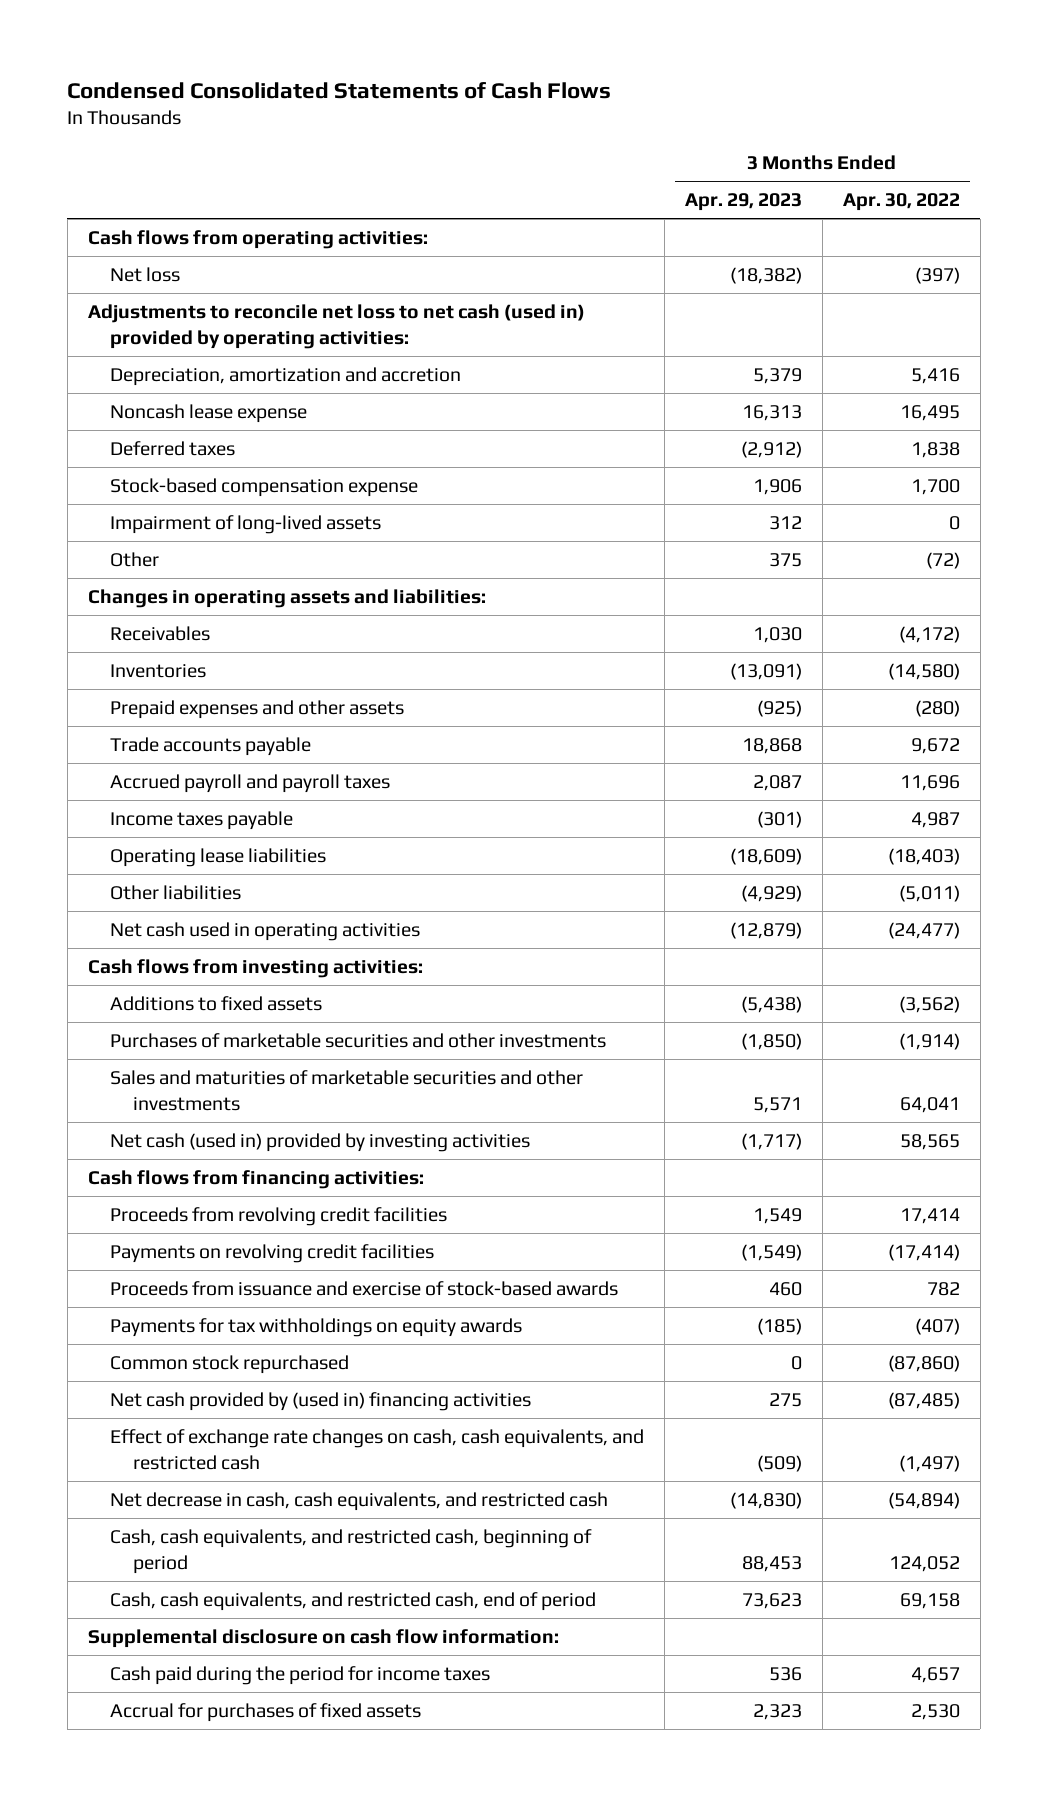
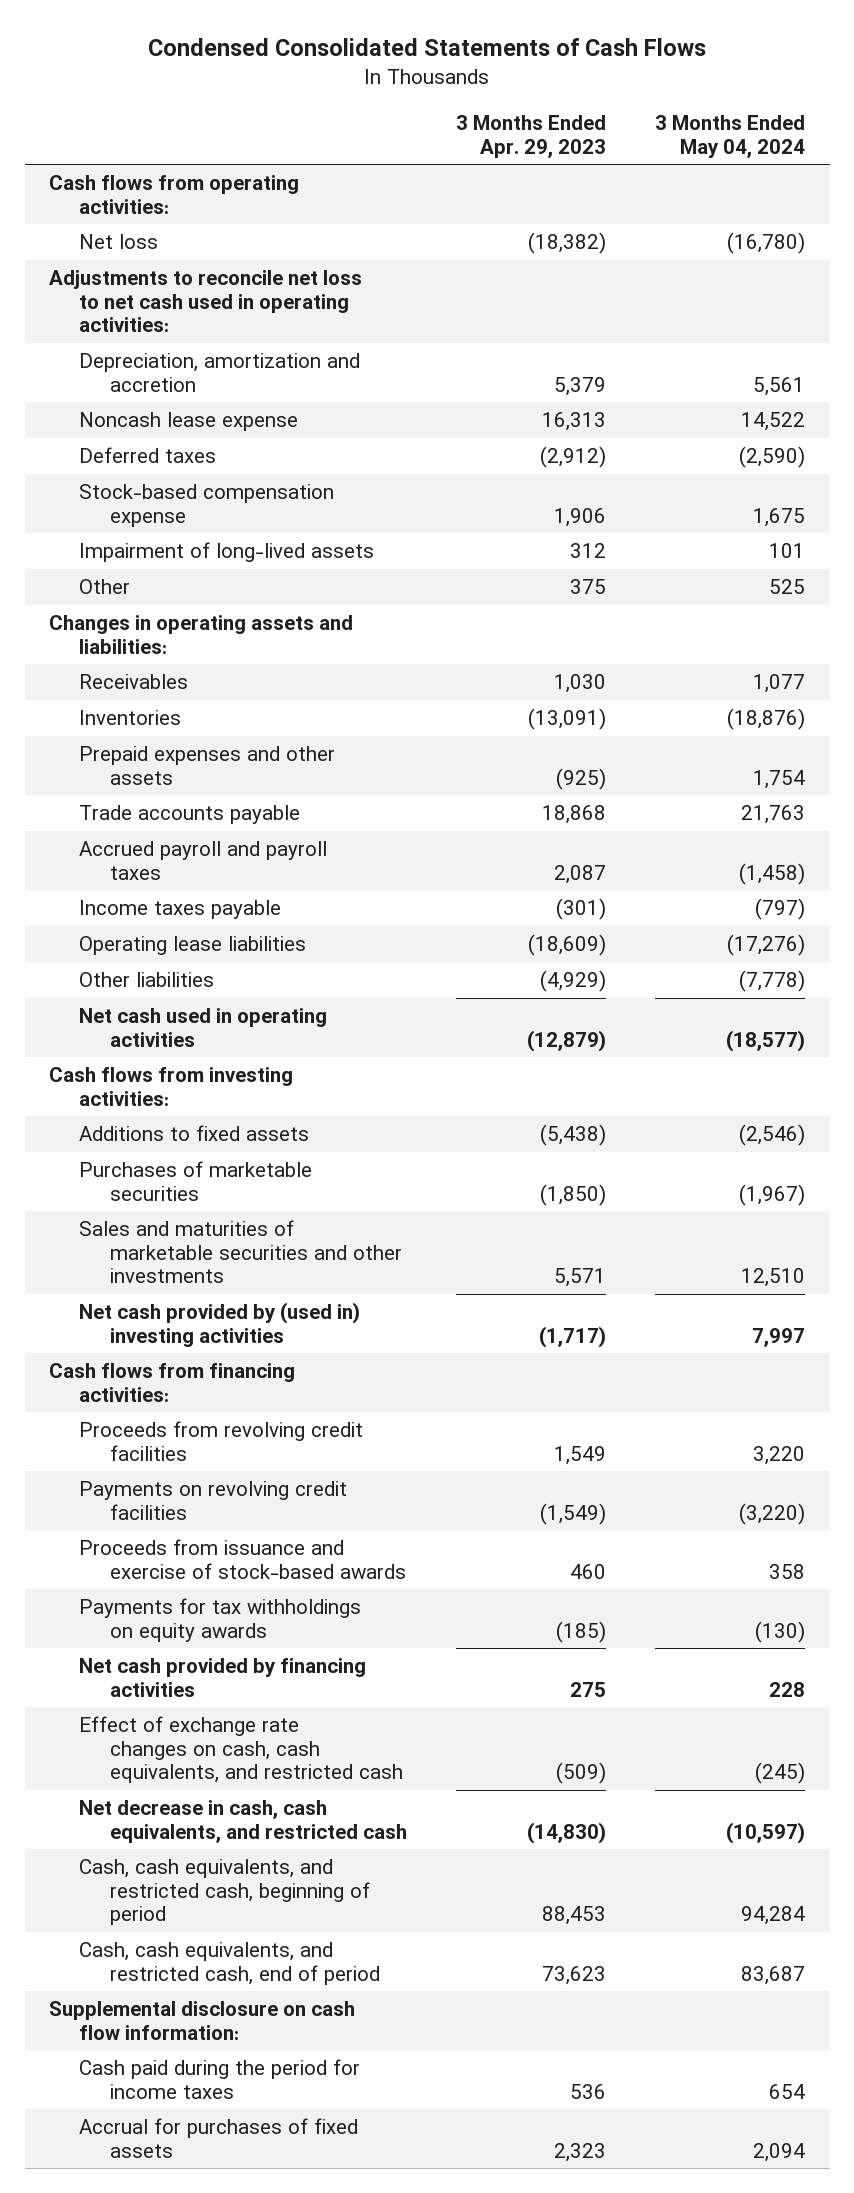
[842,193,960,212] Apr. 30, 2022 -> none
none -> [655,114,806,158] 3 Months Ended May 04, 2024
[87,303,585,349] Adjustments to reconcile net loss to net cash (used in) provided by operating activities: -> [49,270,363,333] Adjustments to reconcile net loss to net cash used in operating activities:
[110,1032,607,1048] Purchases of marketable securities and other investments -> [79,1161,313,1201] Purchases of marketable securities
[110,1132,531,1152] Net cash (used in) provided by investing activities -> [79,1302,361,1347] Net cash provided by (used in) investing activities
[110,1354,350,1374] Common stock repurchased -> none
[110,1391,532,1411] Net cash provided by (used in) financing activities -> [79,1658,367,1697] Net cash provided by financing activities

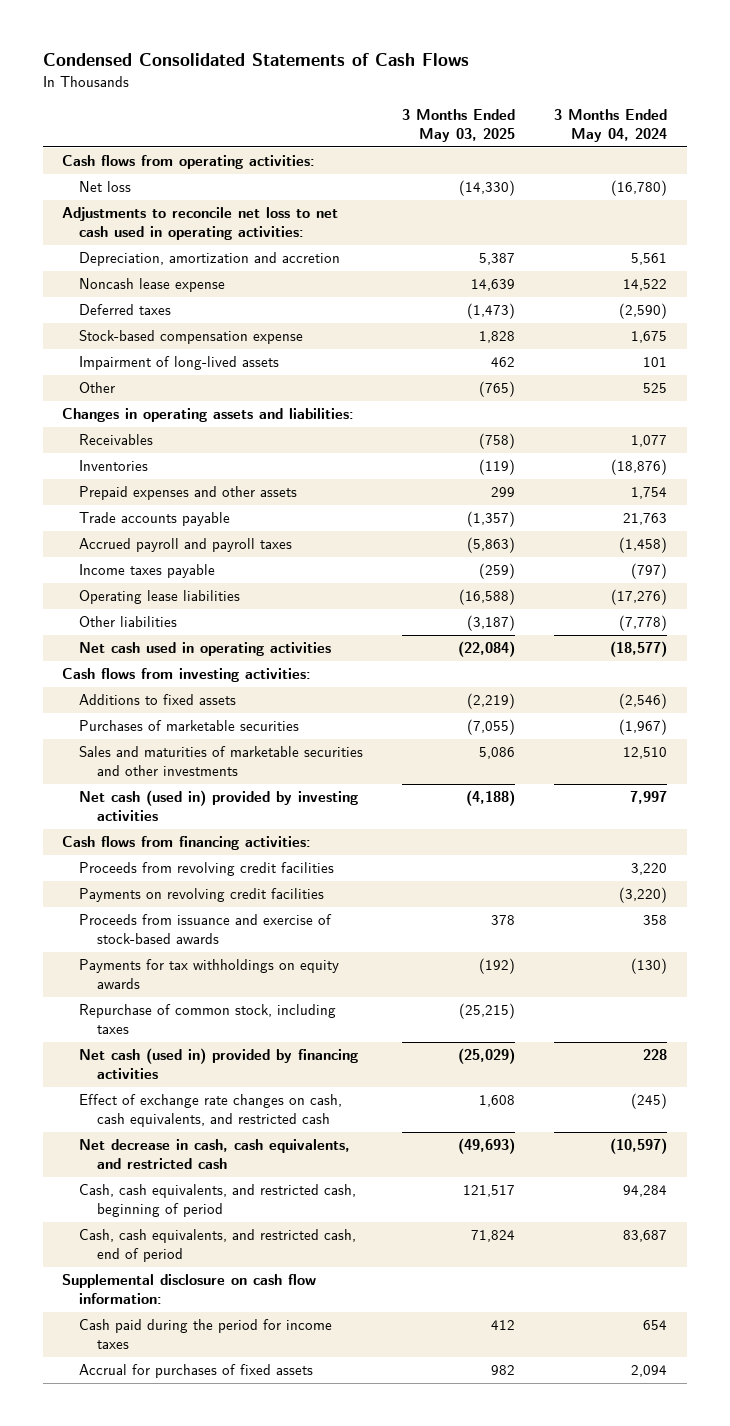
[455,114,606,158] 3 Months Ended Apr. 29, 2023 -> none
none -> [402,109,516,143] 3 Months Ended May 03, 2025
[79,1302,361,1347] Net cash provided by (used in) investing activities -> [79,790,359,822] Net cash (used in) provided by investing activities
none -> [79,1004,337,1035] Repurchase of common stock, including taxes
[79,1658,367,1697] Net cash provided by financing activities -> [79,1048,359,1080] Net cash (used in) provided by financing activities

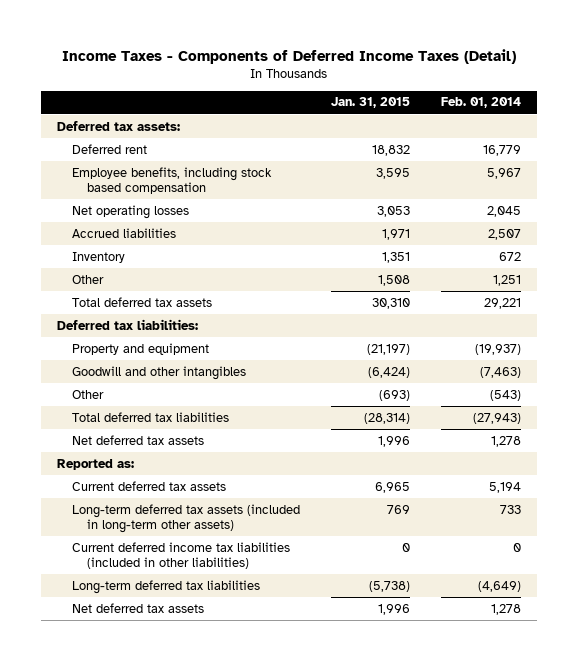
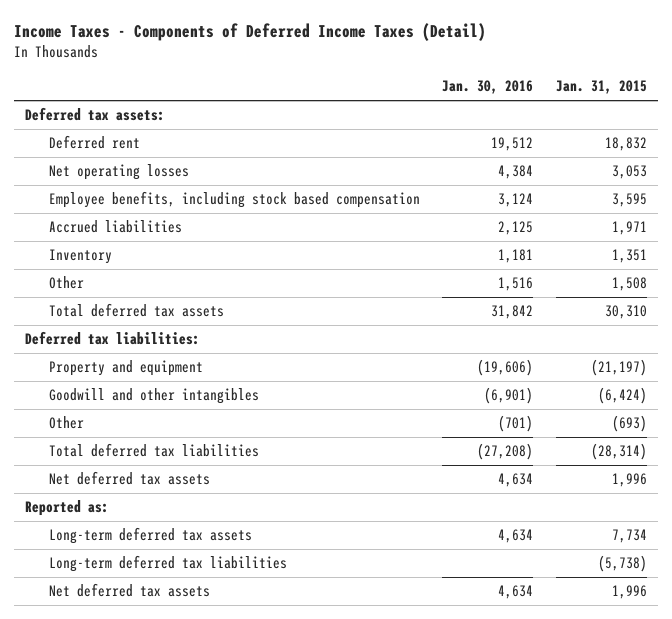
[441,97,522,109] Feb. 01, 2014 -> none
none -> [442,80,534,95] Jan. 30, 2016
[71,166,272,194] Employee benefits, including stock based compensation -> [48,191,420,209] Employee benefits, including stock based compensation
[71,480,226,491] Current deferred tax assets -> none
[71,541,290,569] Current deferred income tax liabilities (included in other liabilities) -> none
[71,503,300,533] Long-term deferred tax assets (included in long-term other assets) -> [48,527,252,545] Long-term deferred tax assets
[386,504,410,514] 769 -> [611,529,647,544] 7,734

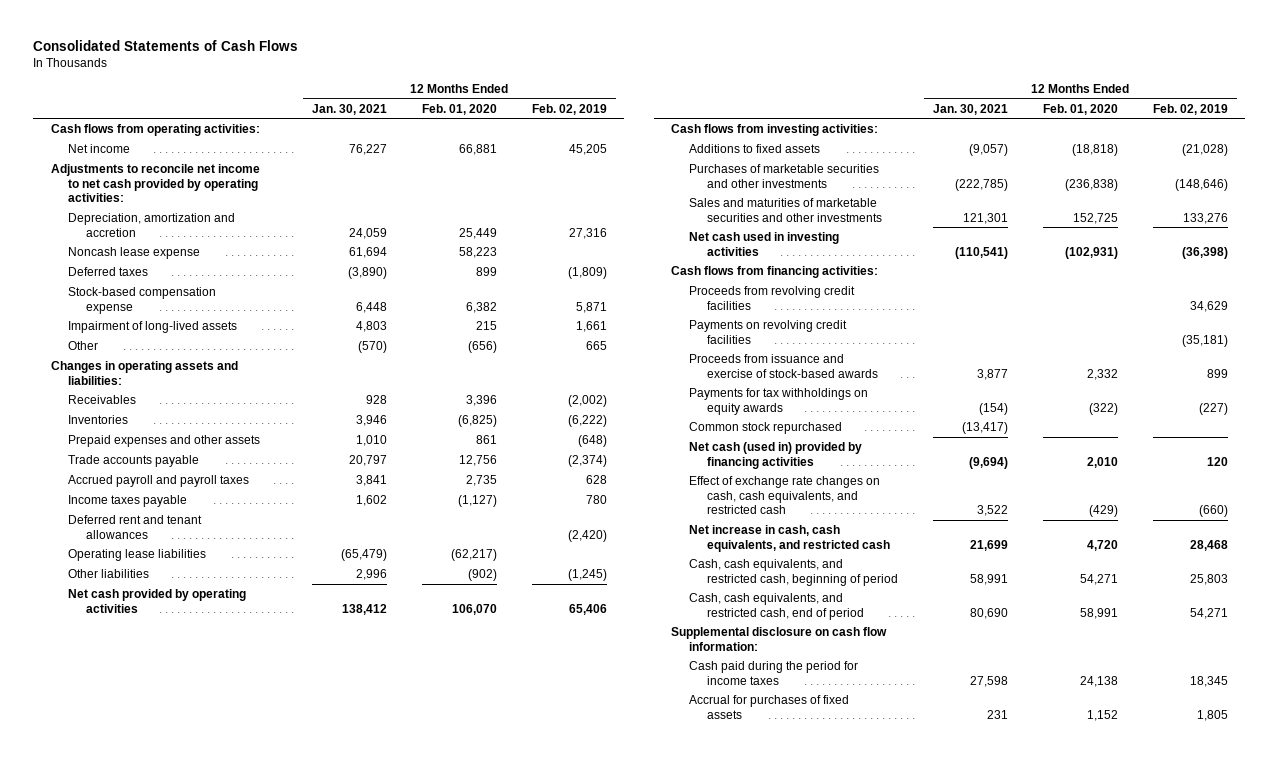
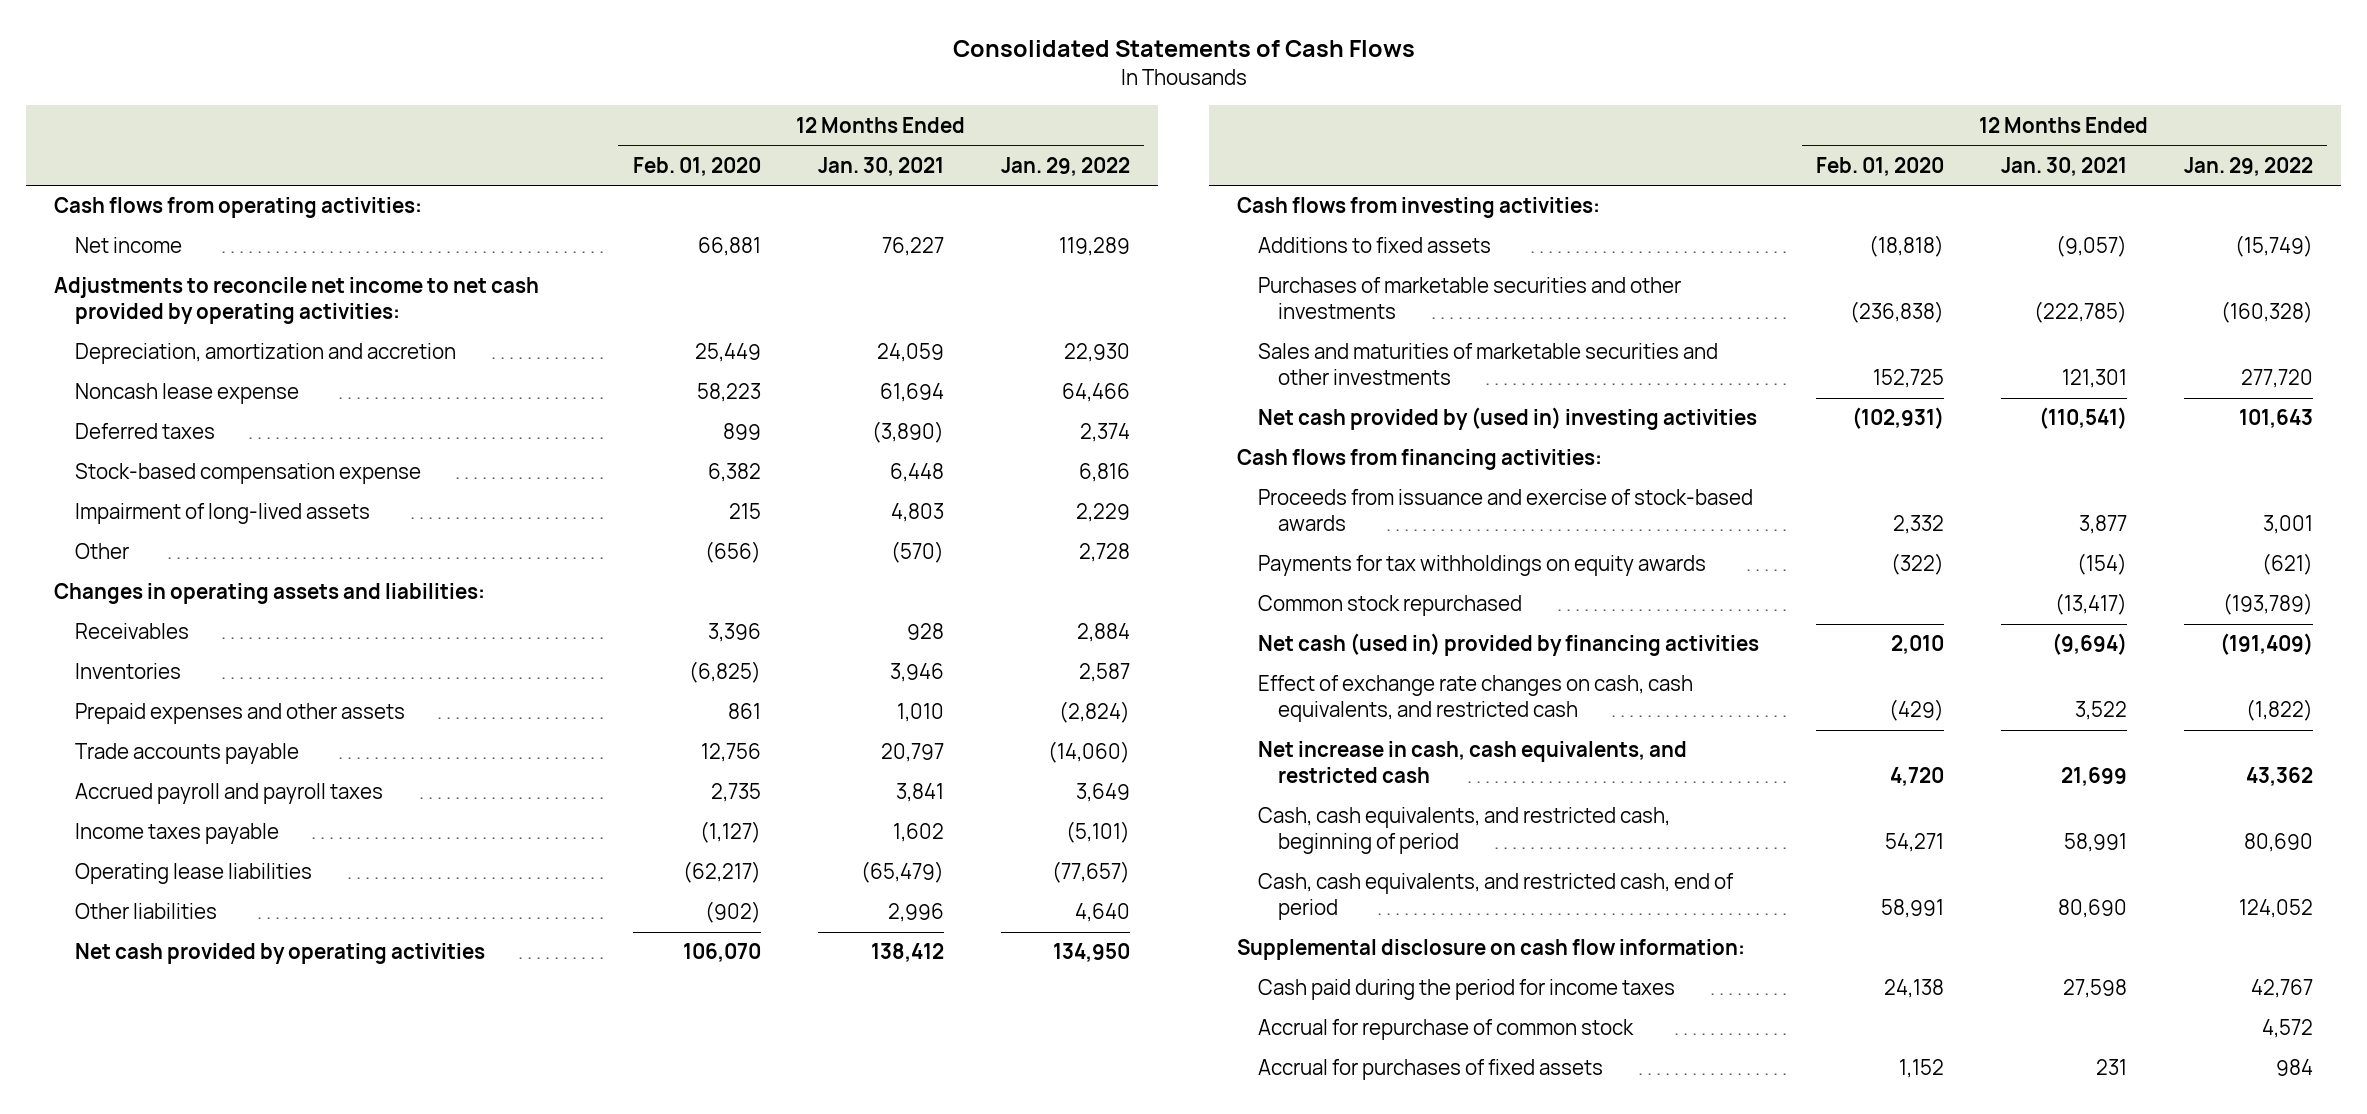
[531,103,607,115] Feb. 02, 2019 -> none
none -> [1000,156,1130,176] Jan. 29, 2022
[68,514,203,539] Deferred rent and tenant allowances -> none
[689,231,840,256] Net cash used in investing activities -> [1257,407,1757,431] Net cash provided by (used in) investing activities
[689,285,856,310] Proceeds from revolving credit facilities -> none
[689,319,848,344] Payments on revolving credit facilities -> none
none -> [1257,1019,1634,1041] Accrual for repurchase of common stock

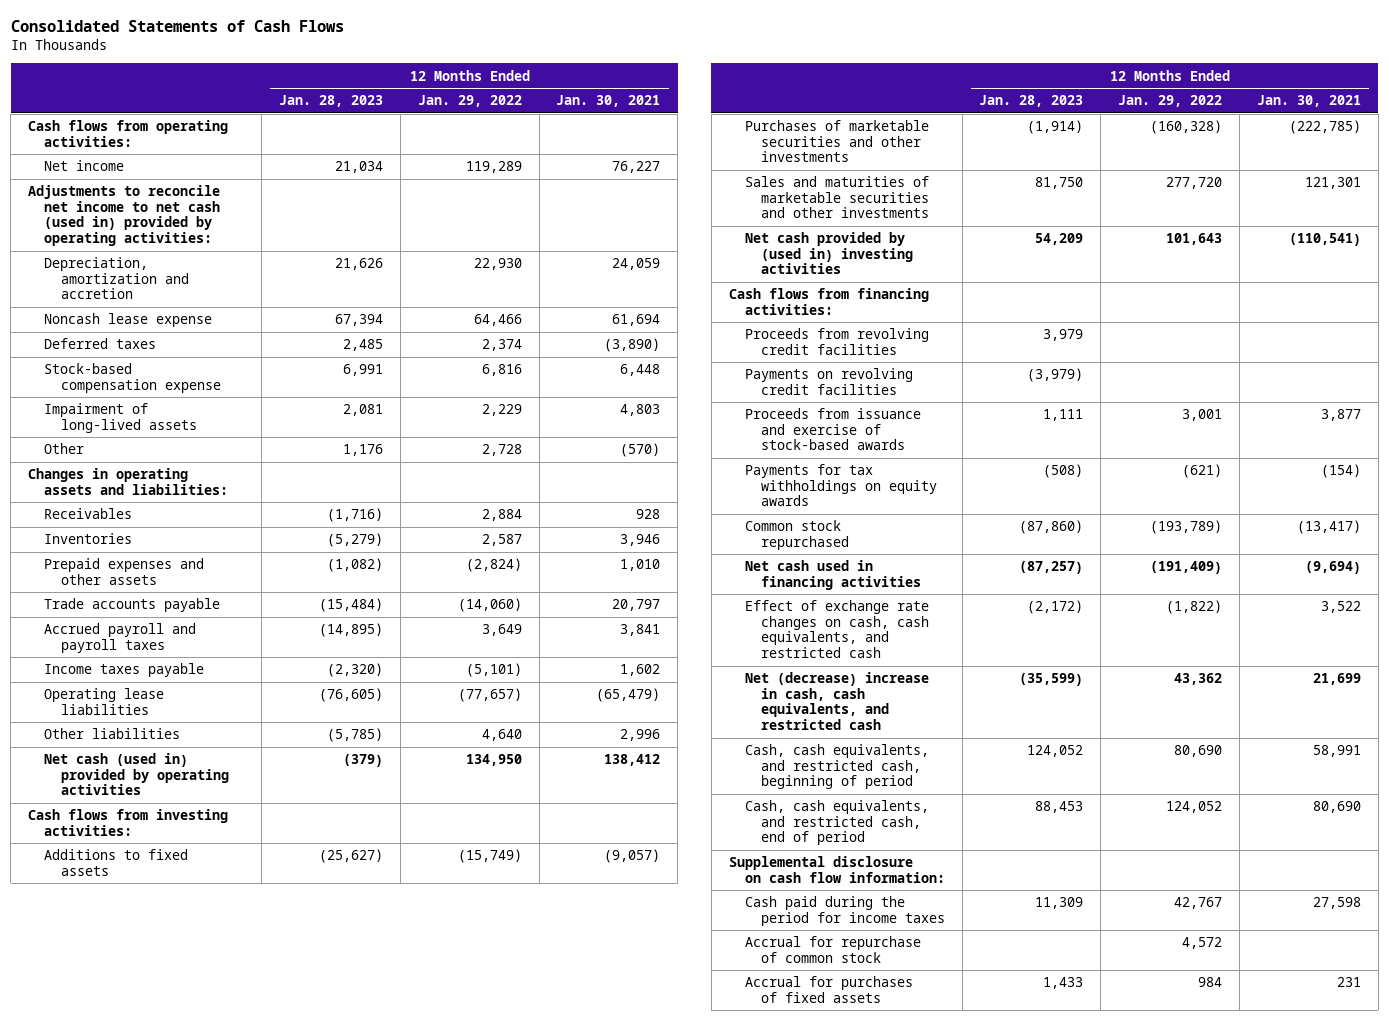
[632,156,761,176] Feb. 01, 2020 -> none
none -> [279,95,384,108] Jan. 28, 2023
[54,277,540,325] Adjustments to reconcile net income to net cash provided by operating activities: -> [28,185,221,247] Adjustments to reconcile net income to net cash (used in) provided by operating activities:
[74,943,485,965] Net cash provided by operating activities -> [44,753,229,796] Net cash (used in) provided by operating activities
none -> [744,328,929,355] Proceeds from revolving credit facilities
none -> [744,368,913,395] Payments on revolving credit facilities
[1257,633,1759,657] Net cash (used in) provided by financing activities -> [744,560,921,590] Net cash used in financing activities
[1257,741,1687,784] Net increase in cash, cash equivalents, and restricted cash -> [744,672,929,731] Net (decrease) increase in cash, cash equivalents, and restricted cash

